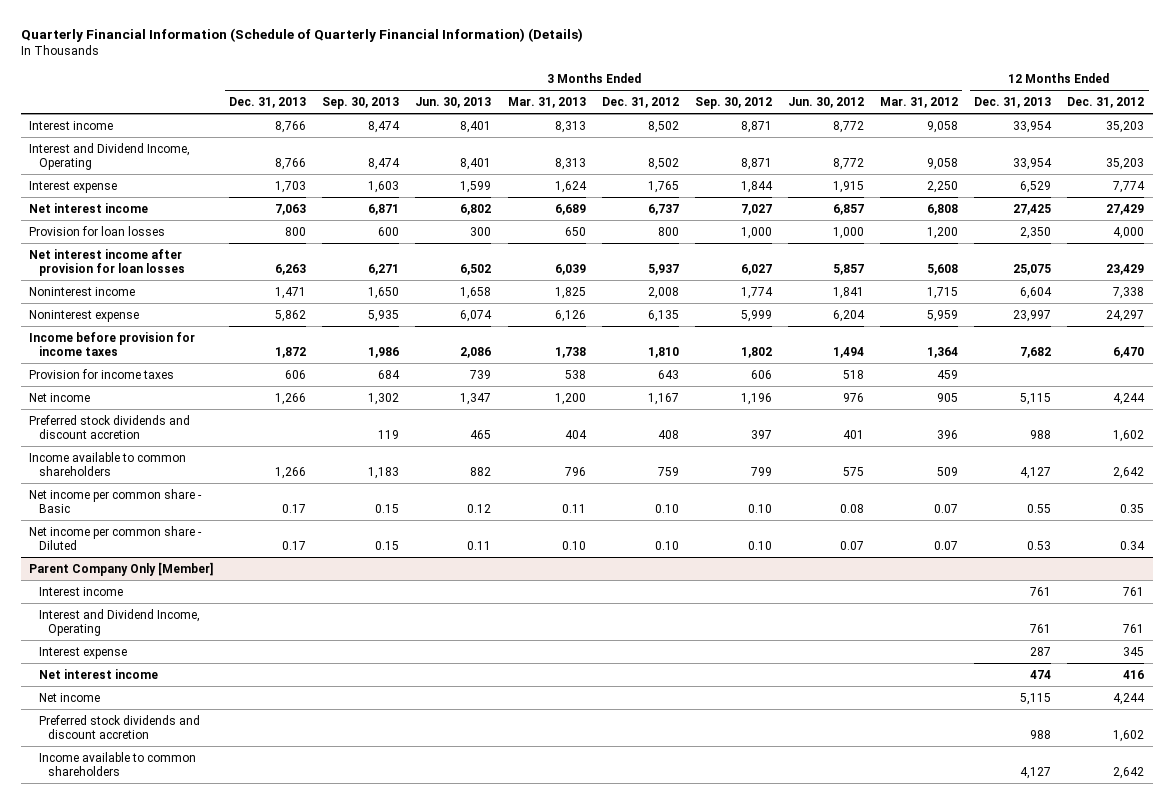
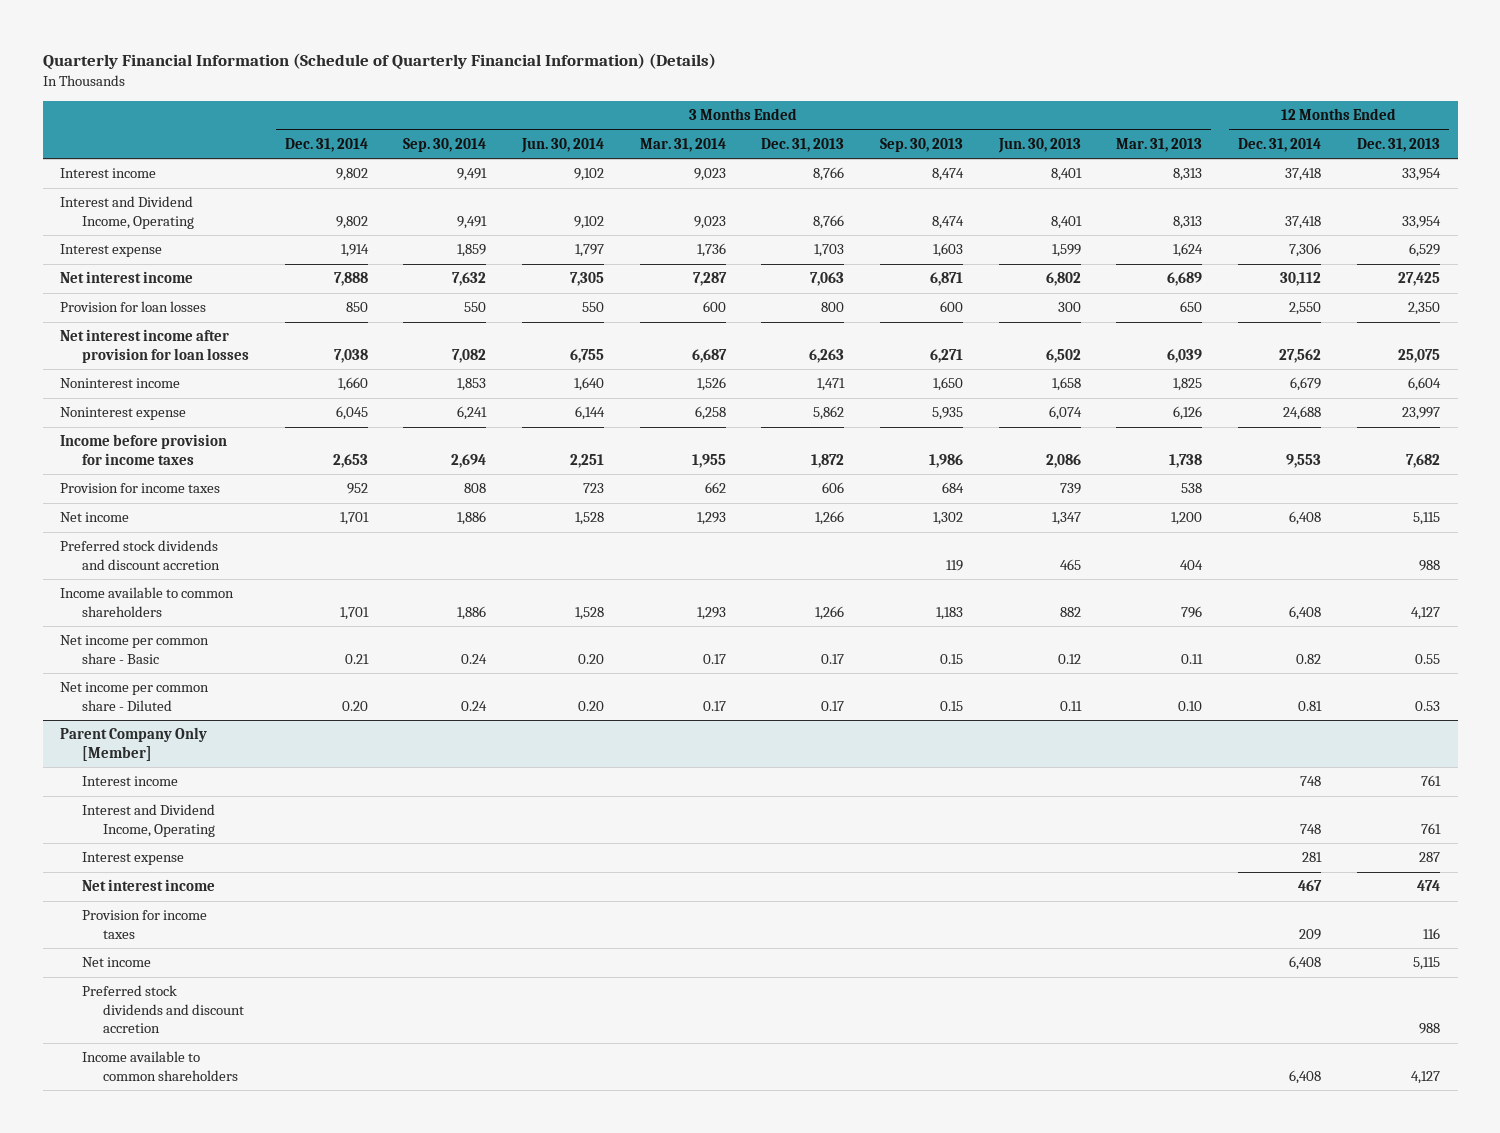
[601,96,679,108] Dec. 31, 2012 -> none
[694,96,772,109] Sep. 30, 2012 -> none
[788,96,865,108] Jun. 30, 2012 -> none
[880,96,959,108] Mar. 31, 2012 -> none
[1067,96,1145,108] Dec. 31, 2012 -> none
none -> [284,137,368,152] Dec. 31, 2014
none -> [403,137,487,152] Sep. 30, 2014
none -> [520,137,604,153] Jun. 30, 2014
none -> [639,137,726,152] Mar. 31, 2014
none -> [1237,137,1321,152] Dec. 31, 2014
none -> [81,910,207,939] Provision for income taxes

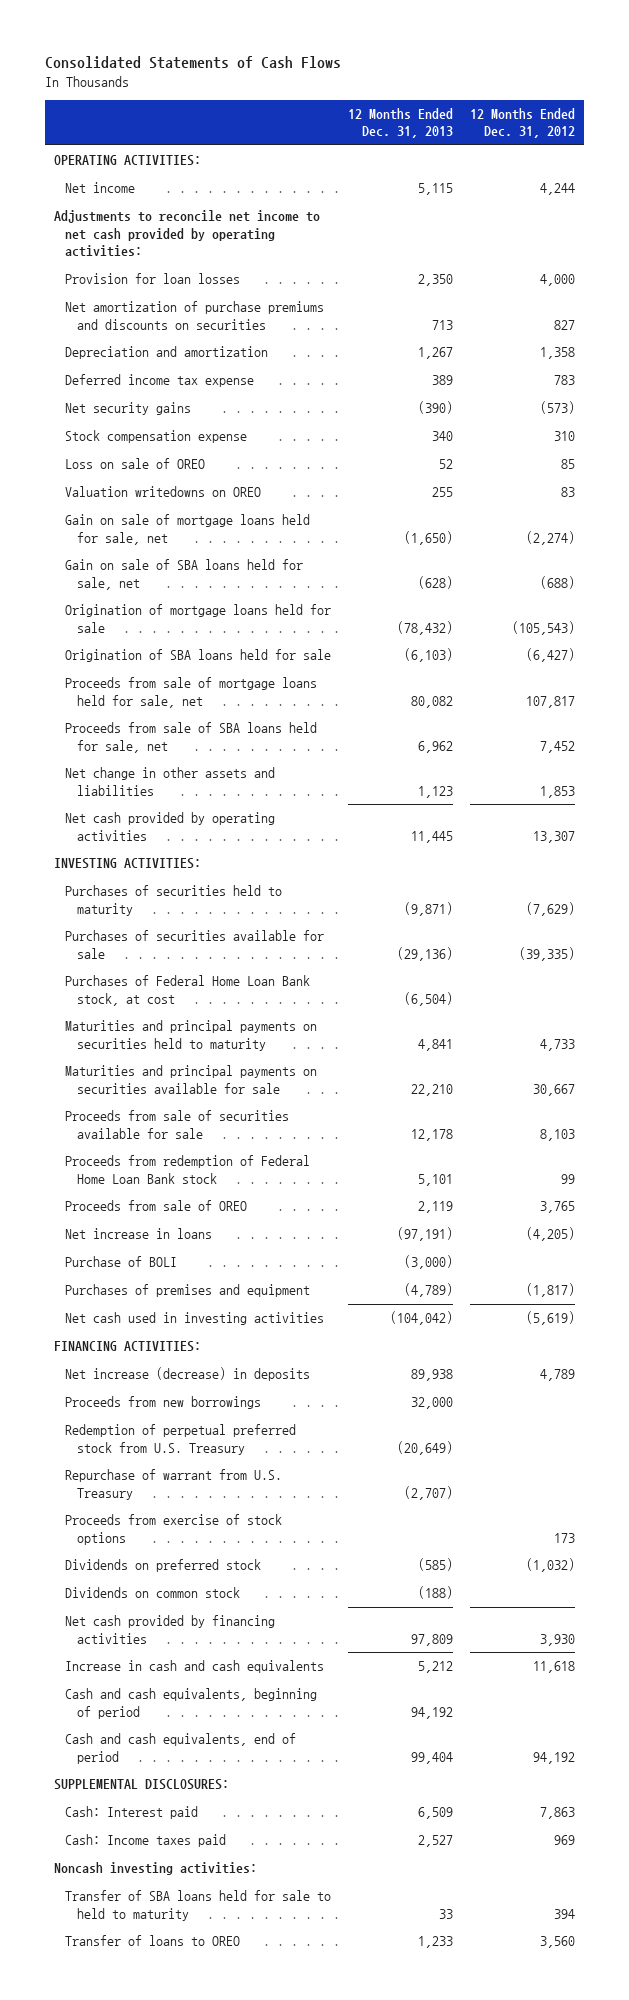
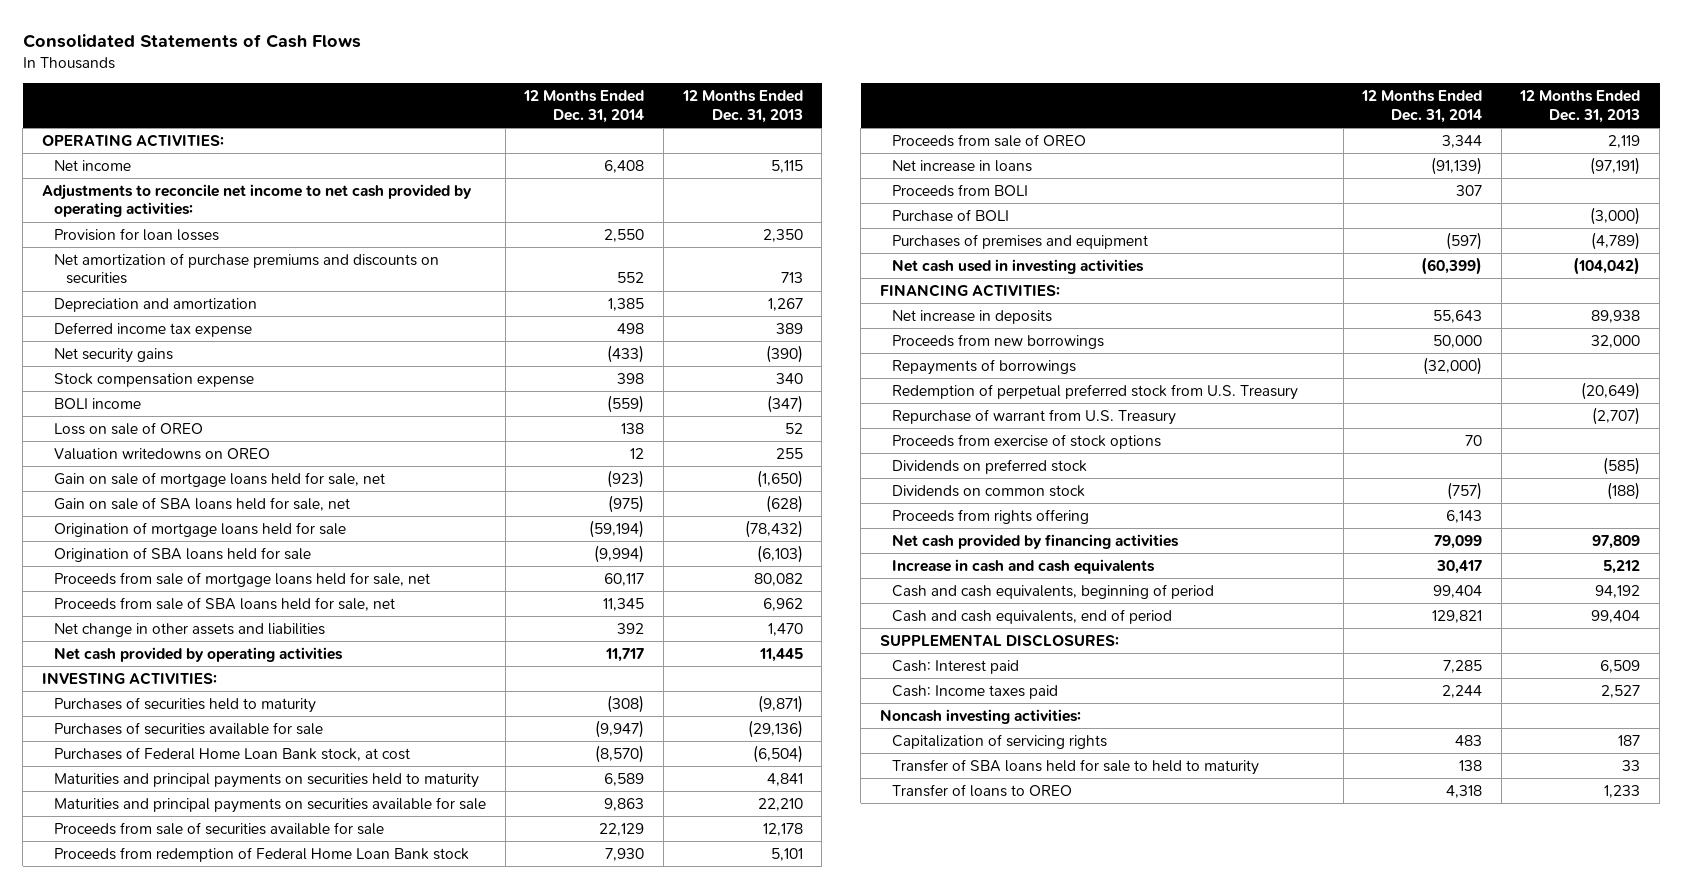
[470,107,576,139] 12 Months Ended Dec. 31, 2012 -> none
none -> [523,90,645,123] 12 Months Ended Dec. 31, 2014
none -> [54,397,142,409] BOLI income
[418,785,454,798] 1,123 -> [767,622,803,636] 1,470
none -> [891,183,1028,197] Proceeds from BOLI
[65,1367,311,1382] Net increase (decrease) in deposits -> [891,309,1052,324] Net increase in deposits
none -> [891,358,1076,375] Repayments of borrowings
none -> [891,508,1089,524] Proceeds from rights offering
none -> [891,733,1107,749] Capitalization of servicing rights

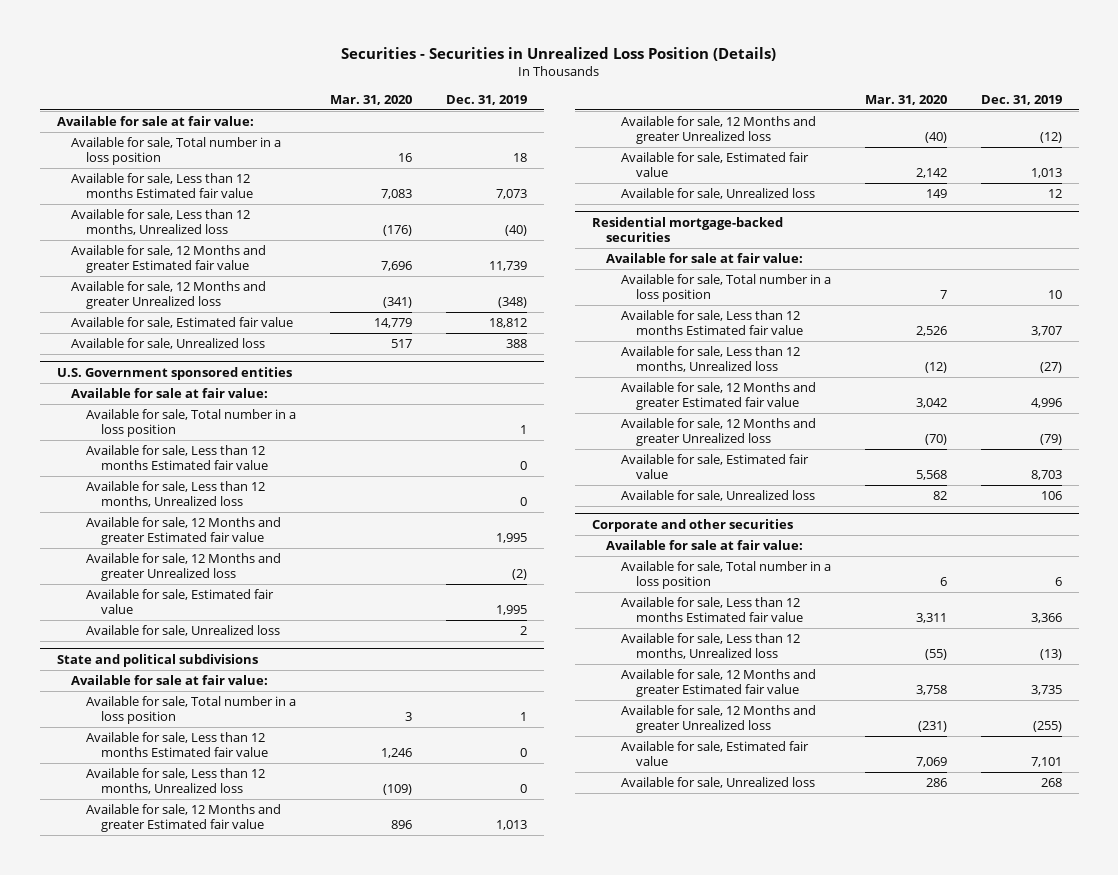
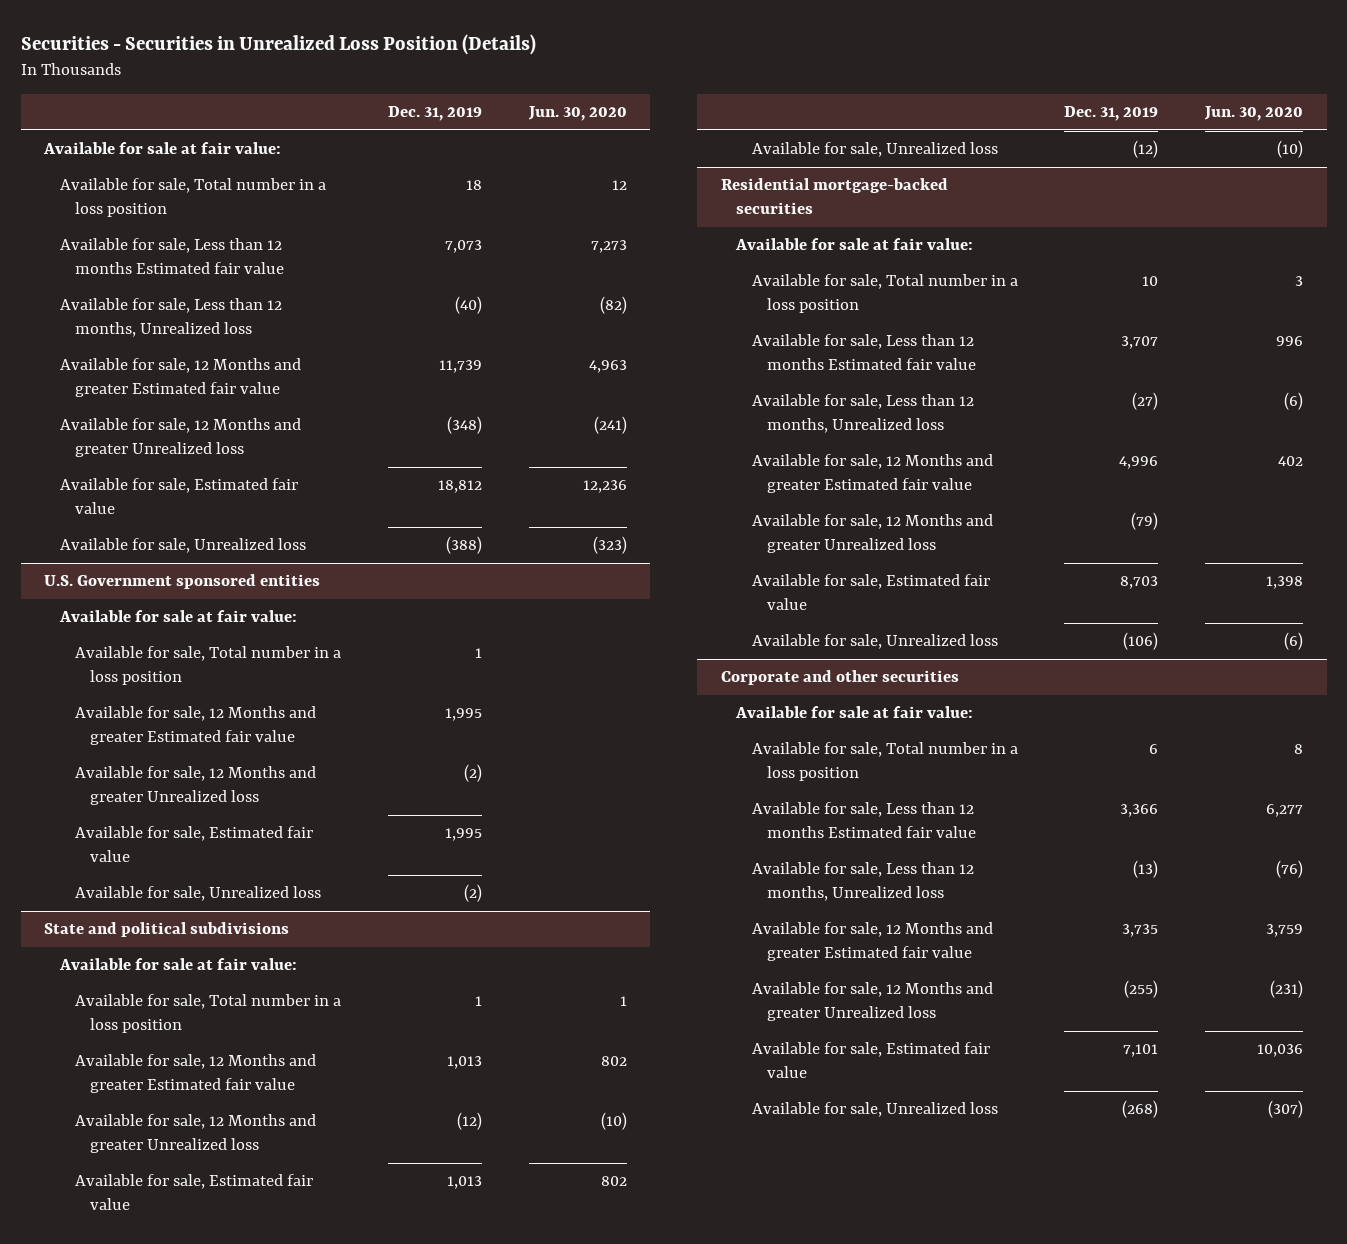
[329,94,412,105] Mar. 31, 2020 -> none
none -> [527,106,627,122] Jun. 30, 2020
[505,339,527,349] 388 -> [445,536,482,555] (388)
[86,445,268,471] Available for sale, Less than 12 months Estimated fair value -> none
[86,481,266,508] Available for sale, Less than 12 months, Unrealized loss -> none
[519,626,527,636] 2 -> [463,884,482,903] (2)
[86,732,268,758] Available for sale, Less than 12 months Estimated fair value -> none
[86,768,266,795] Available for sale, Less than 12 months, Unrealized loss -> none
[1047,189,1062,199] 12 -> [1133,140,1159,159] (12)
[1040,491,1062,501] 106 -> [1123,632,1159,651] (106)
[1040,778,1062,788] 268 -> [1122,1100,1159,1119] (268)

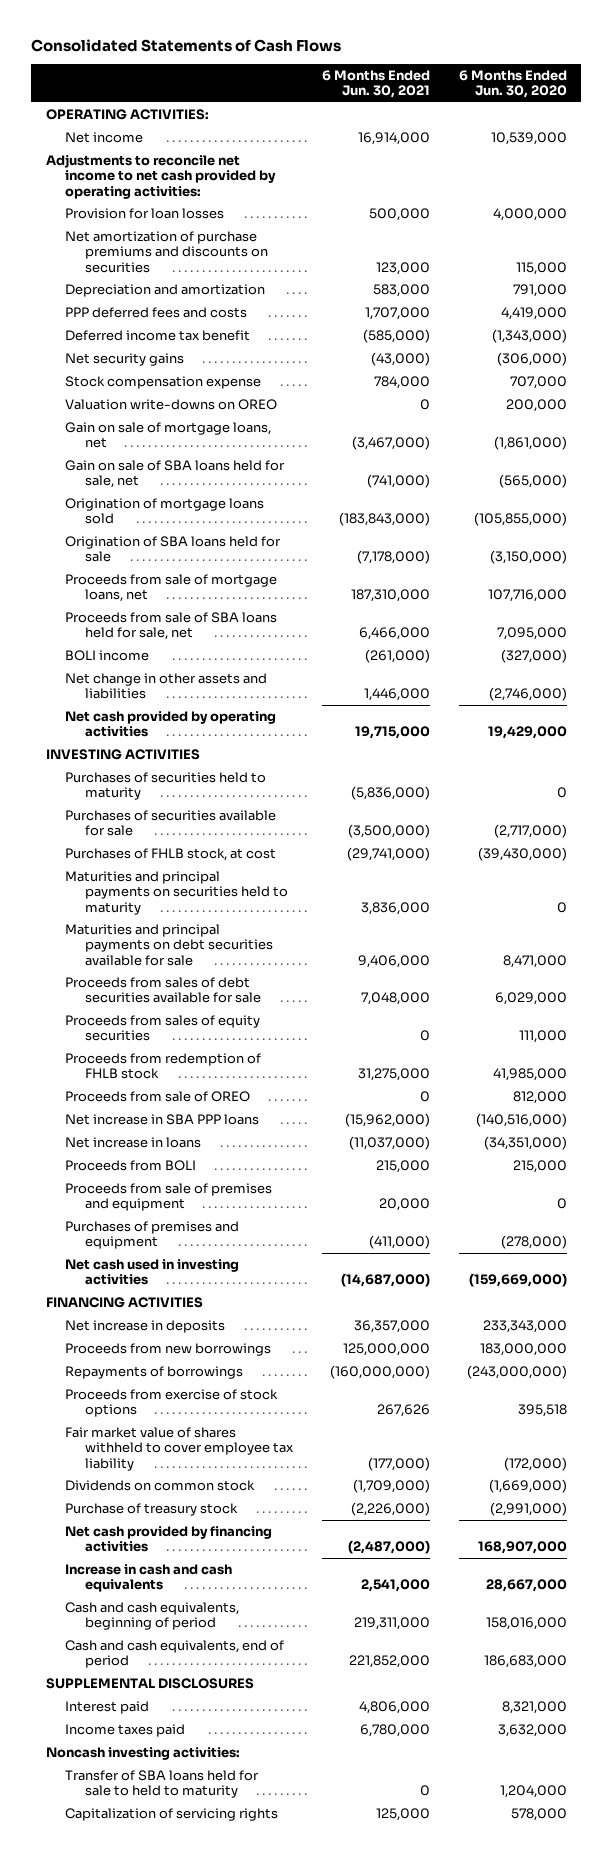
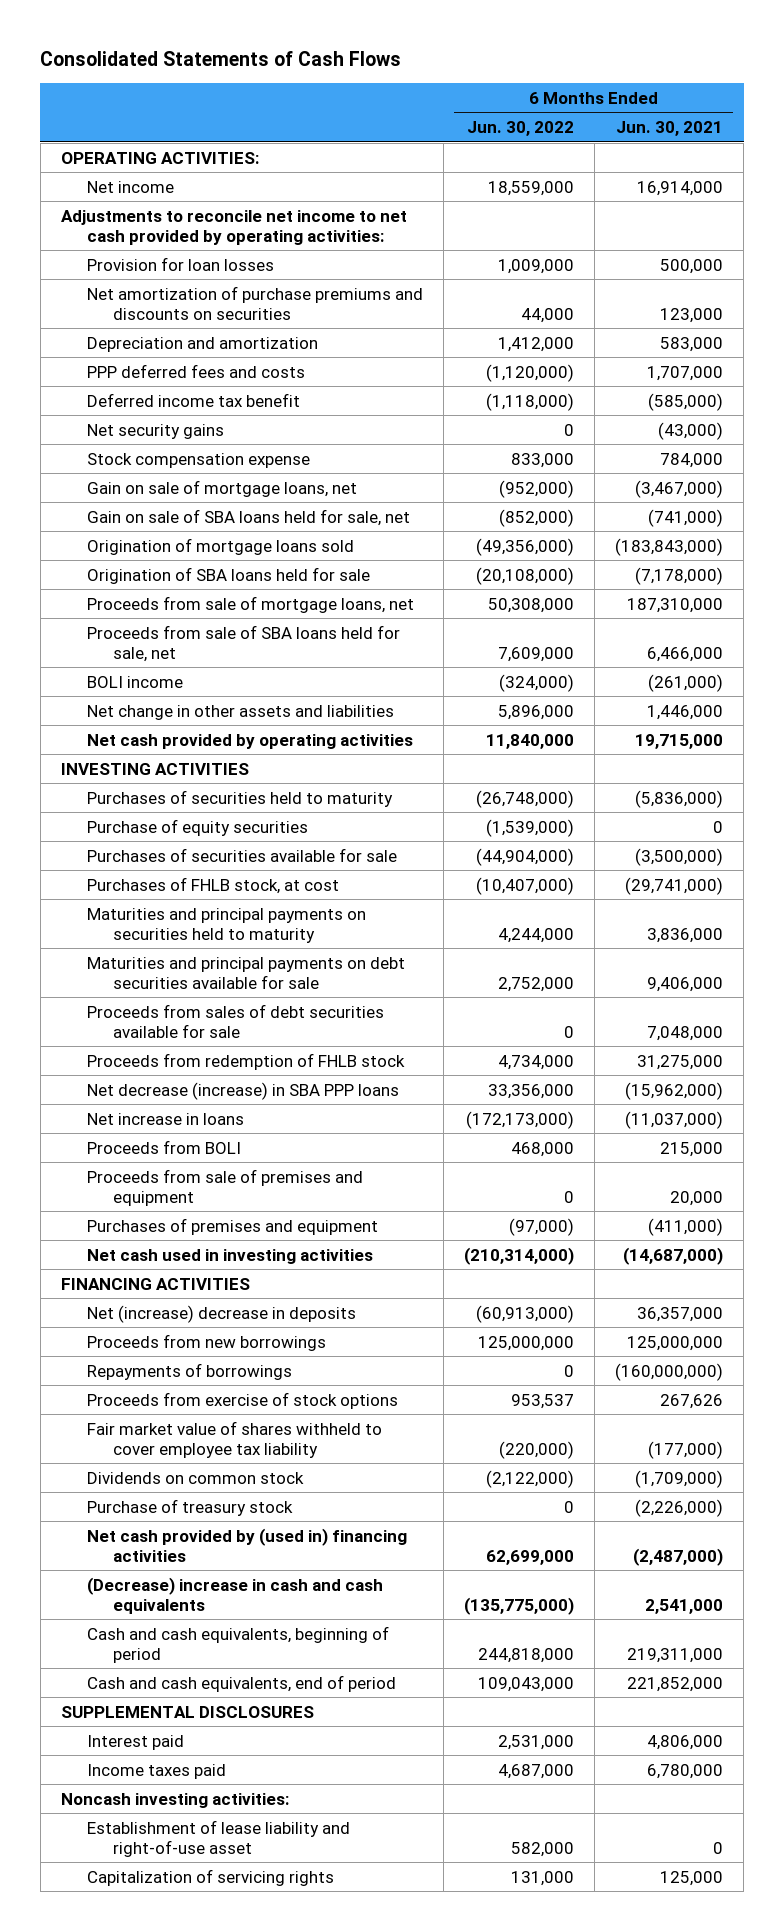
[458,69,567,99] 6 Months Ended Jun. 30, 2020 -> none
none -> [466,121,574,137] Jun. 30, 2022
[65,399,278,411] Valuation write-downs on OREO -> none
none -> [86,818,308,836] Purchase of equity securities
[65,1015,261,1042] Proceeds from sales of equity securities -> none
[65,1091,251,1103] Proceeds from sale of OREO -> none
[65,1114,260,1126] Net increase in SBA PPP loans -> [86,1081,399,1100] Net decrease (increase) in SBA PPP loans
[65,1320,226,1334] Net increase in deposits -> [86,1304,356,1323] Net (increase) decrease in deposits
[65,1526,273,1553] Net cash provided by financing activities -> [86,1527,407,1562] Net cash provided by (used in) financing activities
[65,1564,233,1593] Increase in cash and cash equivalents -> [86,1576,383,1614] (Decrease) increase in cash and cash equivalents
[65,1770,260,1799] Transfer of SBA loans held for sale to held to maturity -> none
none -> [86,1819,350,1857] Establishment of lease liability and right-of-use asset

